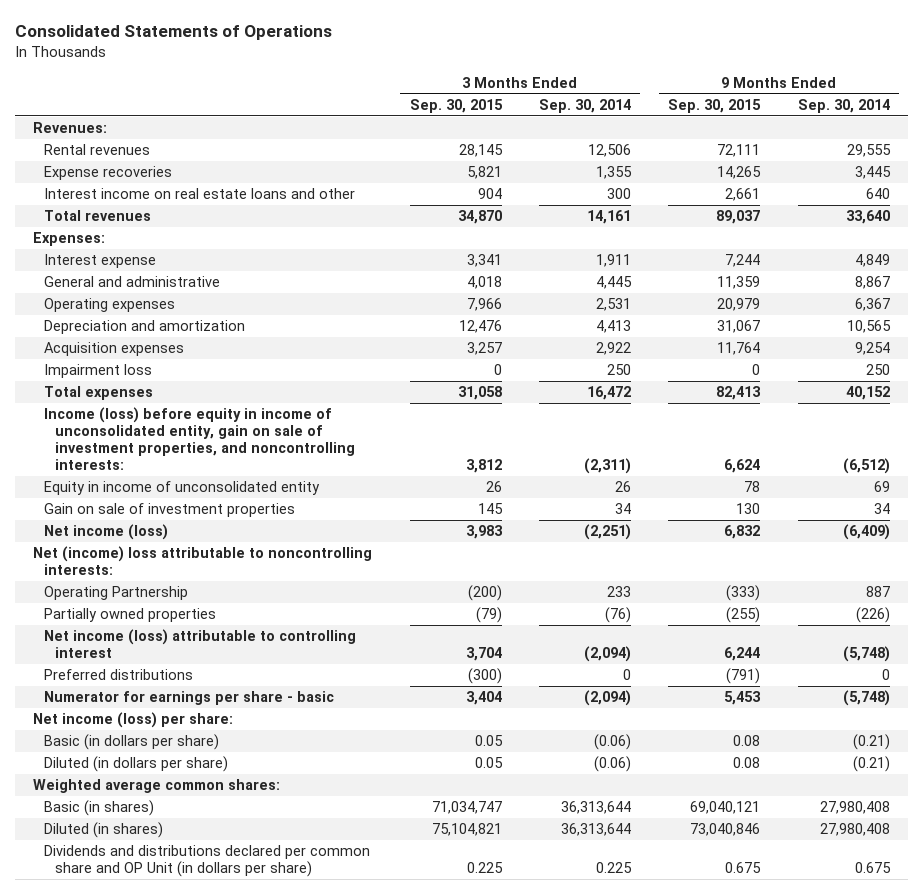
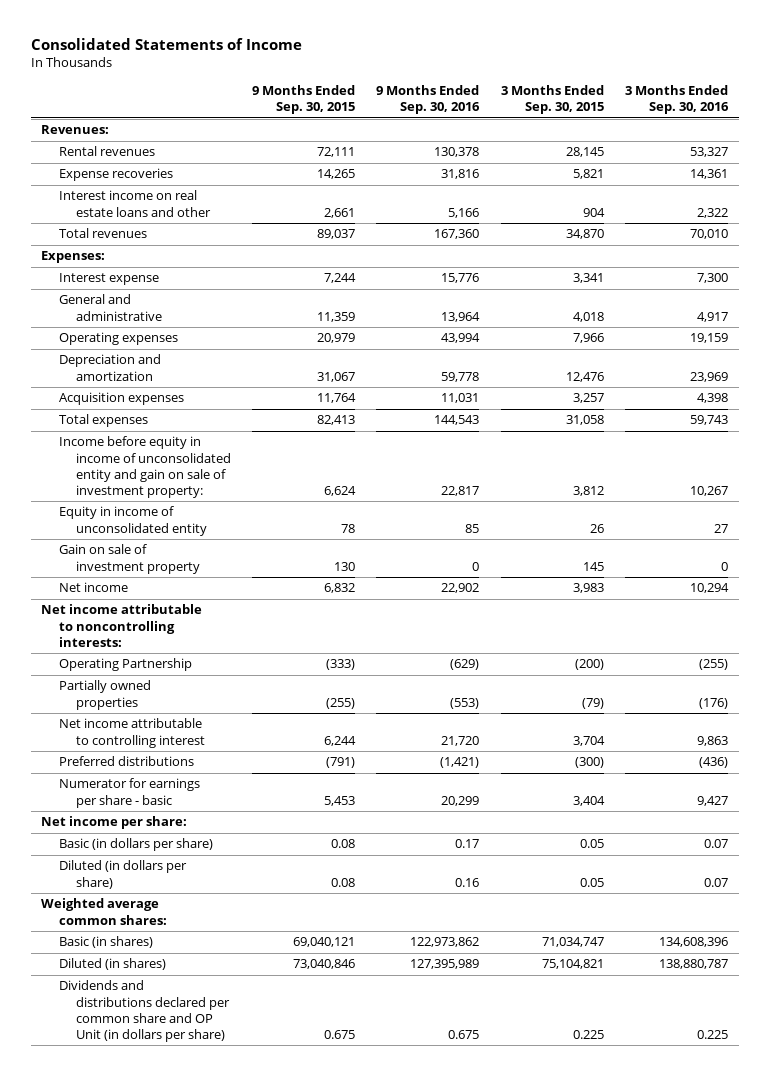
[14,25,332,41] Consolidated Statements of Operations -> [30,38,302,51] Consolidated Statements of Income
[538,98,631,113] Sep. 30, 2014 -> none
[797,98,890,113] Sep. 30, 2014 -> none
none -> [376,84,481,115] 9 Months Ended Sep. 30, 2016
none -> [625,84,730,115] 3 Months Ended Sep. 30, 2016
[43,364,152,379] Impairment loss -> none
[43,407,355,471] Income (loss) before equity in income of unconsolidated entity, gain on sale of investment properties, and noncontrolling interests: -> [58,436,231,498] Income before equity in income of unconsolidated entity and gain on sale of investment property:
[43,503,295,518] Gain on sale of investment properties -> [58,544,200,574] Gain on sale of investment property
[43,524,168,541] Net income (loss) -> [58,582,128,593] Net income
[33,546,373,576] Net (income) loss attributable to noncontrolling interests: -> [41,604,203,647] Net income attributable to noncontrolling interests:
[43,629,356,659] Net income (loss) attributable to controlling interest -> [58,718,205,748] Net income attributable to controlling interest
[33,712,234,729] Net income (loss) per share: -> [41,816,188,830] Net income per share:

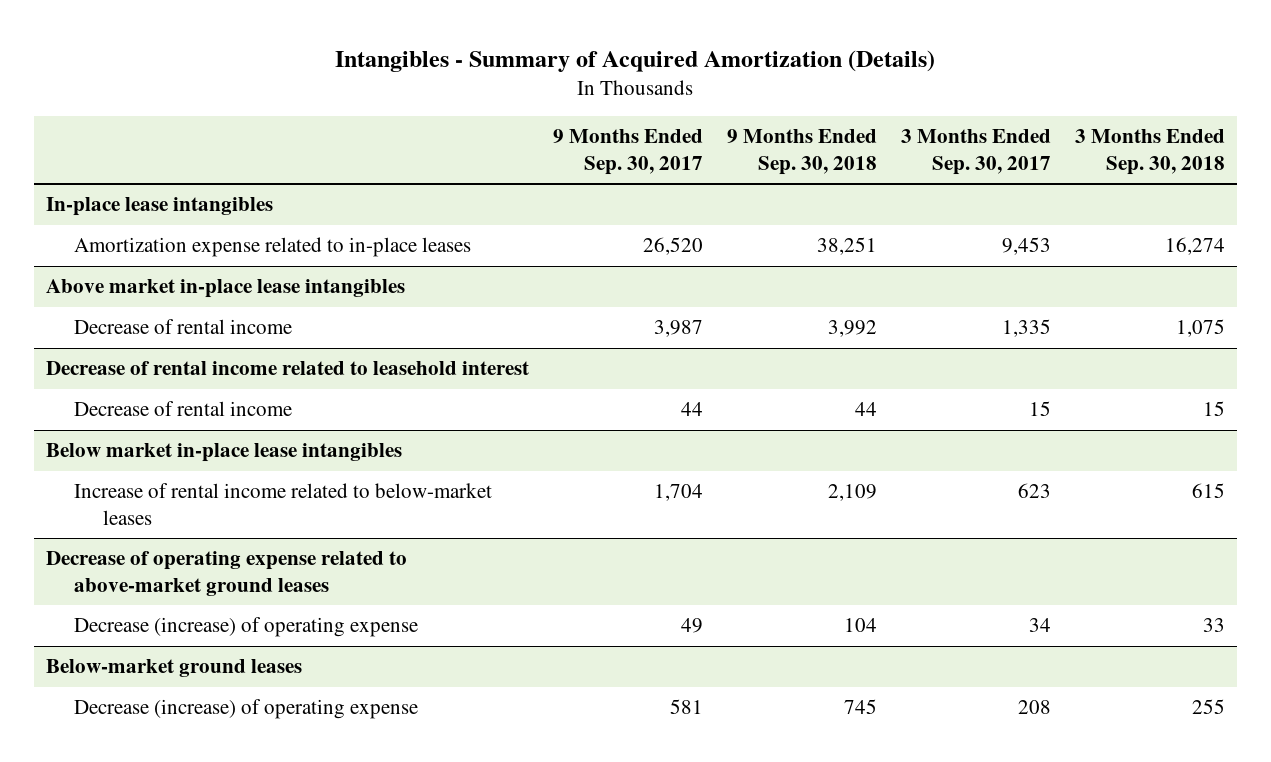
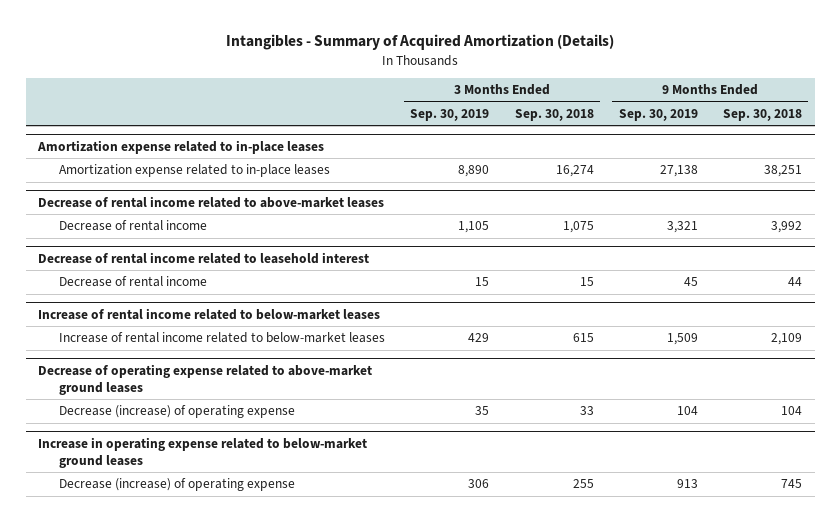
[552,129,703,175] 9 Months Ended Sep. 30, 2017 -> none
[900,129,1051,175] 3 Months Ended Sep. 30, 2017 -> none
none -> [410,108,490,121] Sep. 30, 2019
none -> [618,108,698,121] Sep. 30, 2019
[45,197,273,217] In-place lease intangibles -> [37,139,325,154] Amortization expense related to in-place leases
[45,279,405,299] Above market in-place lease intangibles -> [38,195,385,208] Decrease of rental income related to above-market leases
[45,443,402,463] Below market in-place lease intangibles -> [38,307,381,320] Increase of rental income related to below-market leases
[45,659,302,678] Below-market ground leases -> [38,436,368,468] Increase in operating expense related to below-market ground leases

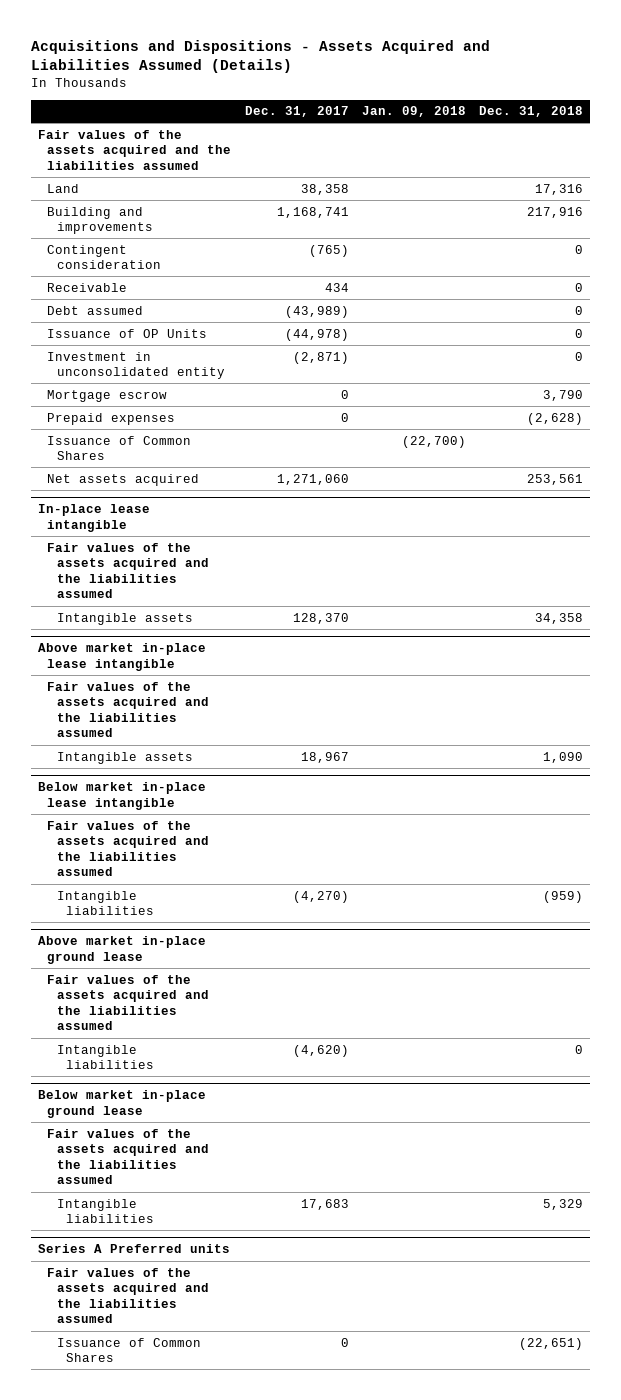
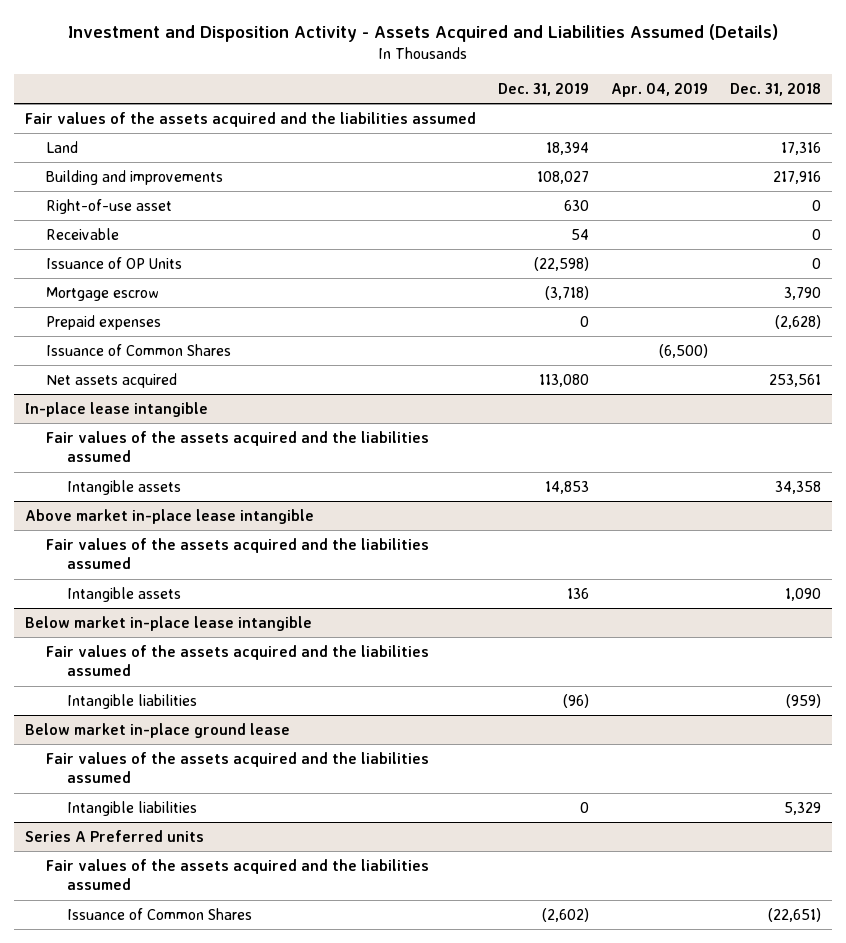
[31,39,491,74] Acquisitions and Dispositions - Assets Acquired and Liabilities Assumed (Details) -> [67,23,778,42] Investment and Disposition Activity - Assets Acquired and Liabilities Assumed (Details)
[244,106,349,118] Dec. 31, 2017 -> none
[361,106,466,118] Jan. 09, 2018 -> none
none -> [497,83,589,97] Dec. 31, 2019
none -> [610,83,708,98] Apr. 04, 2019
[47,244,161,270] Contingent consideration -> none
none -> [46,198,173,214] Right-of-use asset
[47,305,144,315] Debt assumed -> none
[47,351,225,380] Investment in unconsolidated entity -> none
[37,936,206,964] Above market in-place ground lease -> none
[47,974,209,1031] Fair values of the assets acquired and the liabilities assumed -> none
[56,1044,154,1070] Intangible liabilities -> none

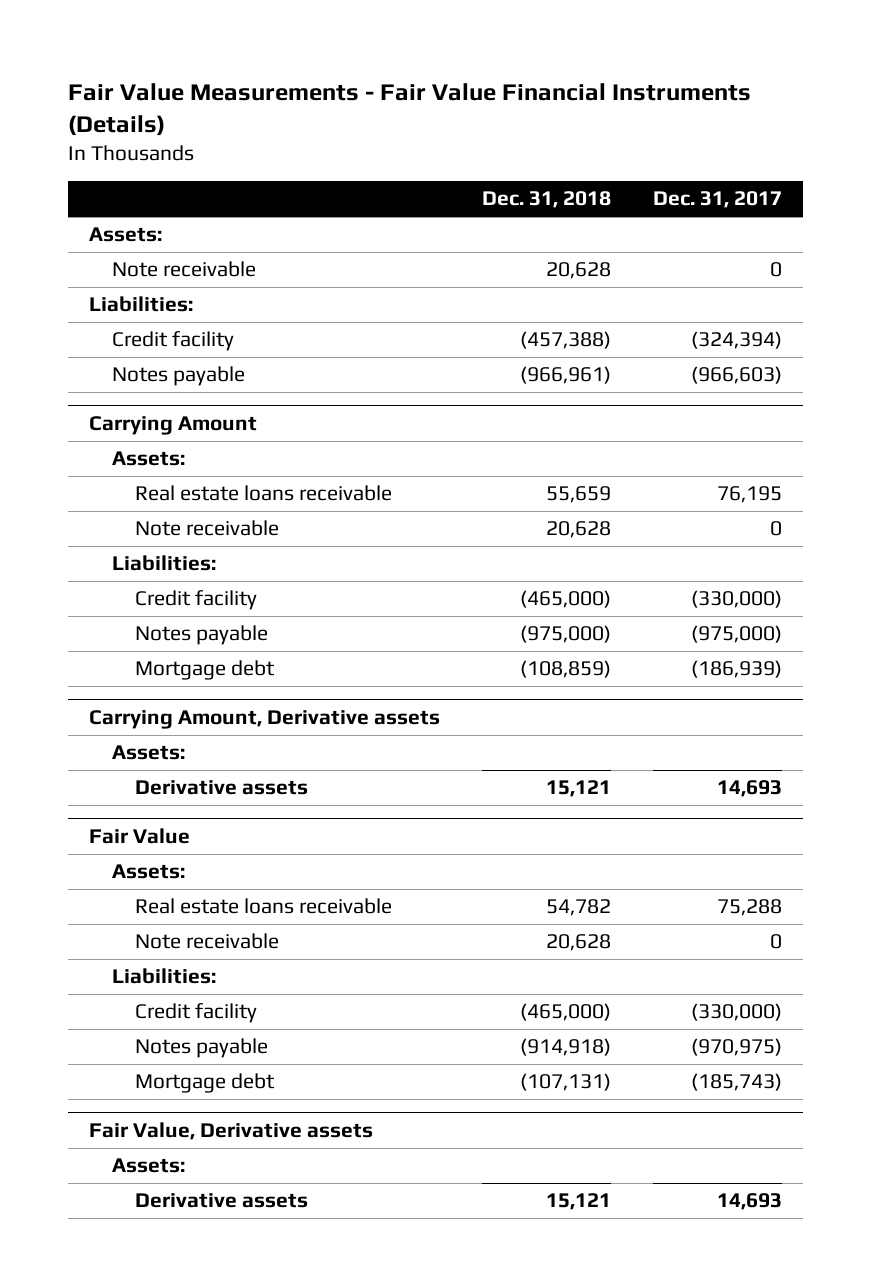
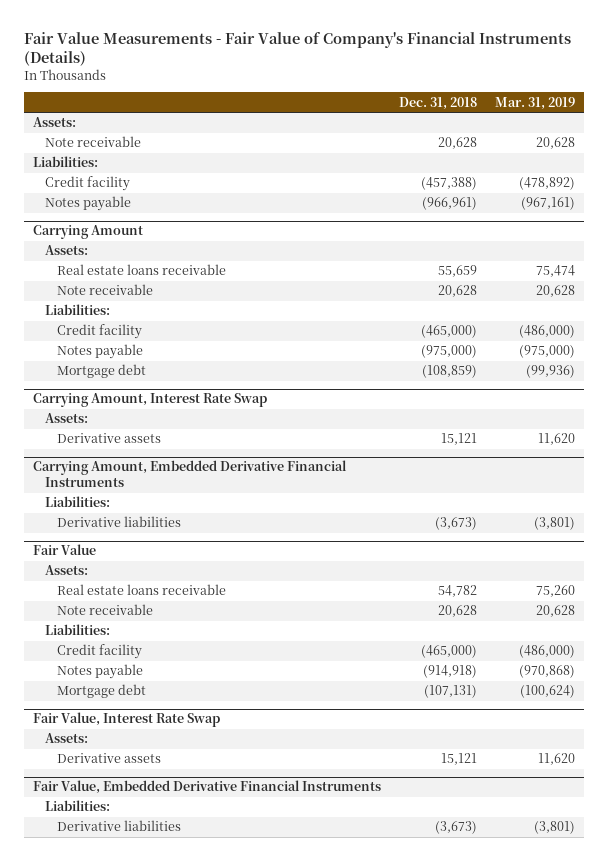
[67,82,751,137] Fair Value Measurements - Fair Value Financial Instruments (Details) -> [24,31,572,66] Fair Value Measurements - Fair Value of Company's Financial Instruments (Details)
[653,191,783,209] Dec. 31, 2017 -> none
none -> [495,96,576,110] Mar. 31, 2019
[88,709,440,729] Carrying Amount, Derivative assets -> none
none -> [33,393,268,408] Carrying Amount, Interest Rate Swap
none -> [33,460,348,488] Carrying Amount, Embedded Derivative Financial Instruments
none -> [45,496,111,508] Liabilities:
none -> [57,516,182,528] Derivative liabilities
[88,1121,373,1140] Fair Value, Derivative assets -> none
none -> [33,712,221,728] Fair Value, Interest Rate Swap
none -> [33,780,382,795] Fair Value, Embedded Derivative Financial Instruments
none -> [45,800,111,812] Liabilities:
none -> [57,820,182,832] Derivative liabilities

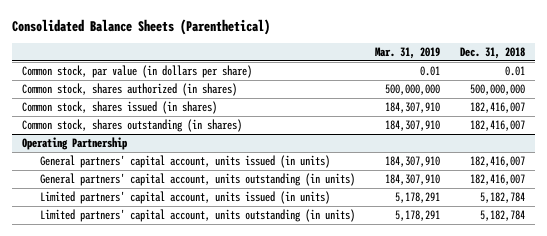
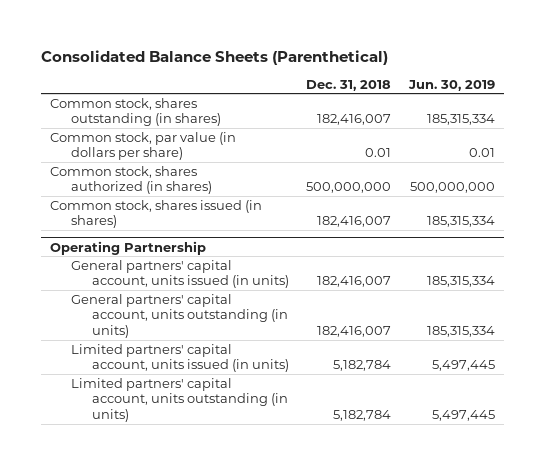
[374,47,440,60] Mar. 31, 2019 -> none
none -> [408,79,496,91] Jun. 30, 2019
[22,119,243,133] Common stock, shares outstanding (in shares) -> [50,97,221,127] Common stock, shares outstanding (in shares)

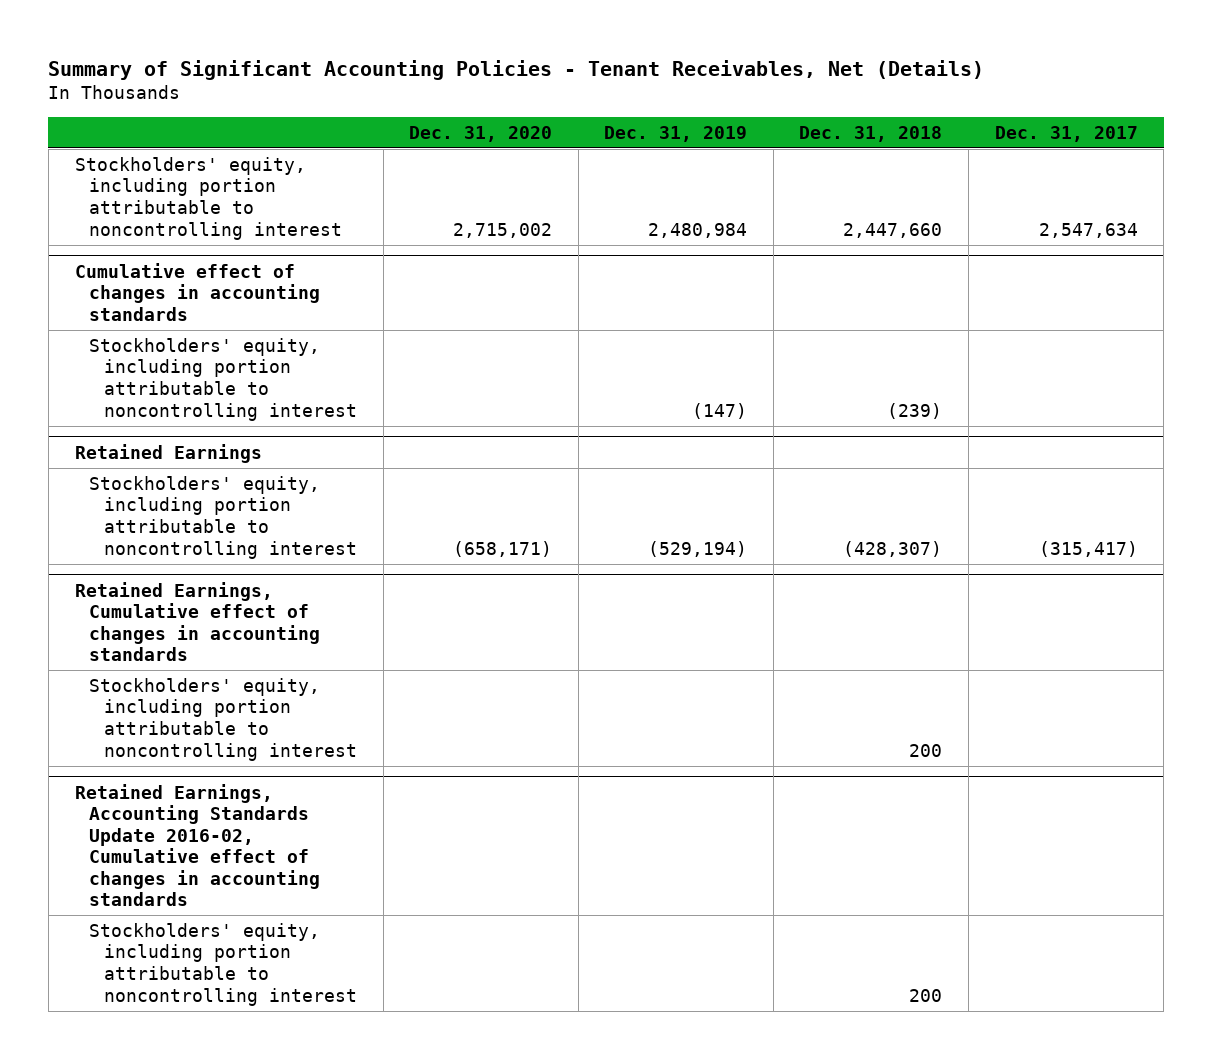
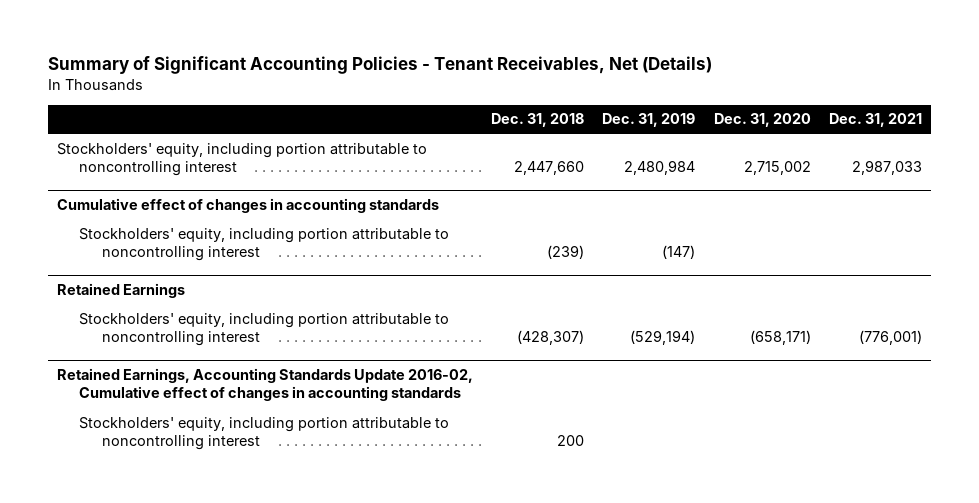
[994,125,1138,142] Dec. 31, 2017 -> none
none -> [829,113,923,128] Dec. 31, 2021
[74,581,321,662] Retained Earnings, Cumulative effect of changes in accounting standards -> none
[89,677,358,761] Stockholders' equity, including portion attributable to noncontrolling interest -> none

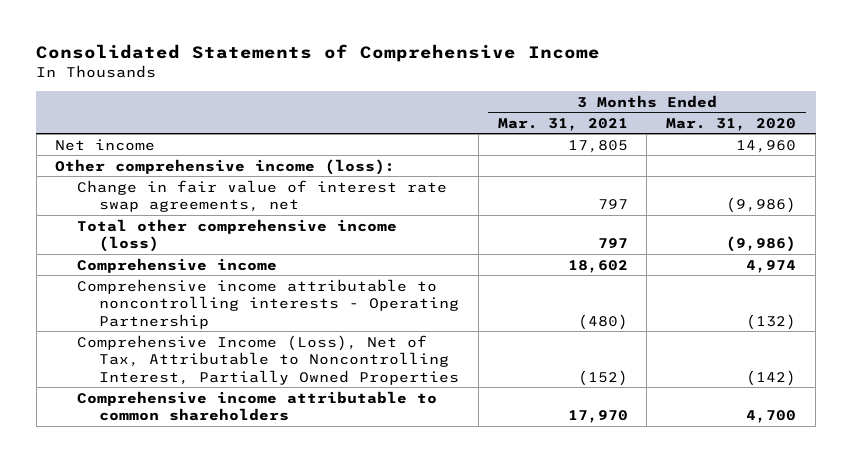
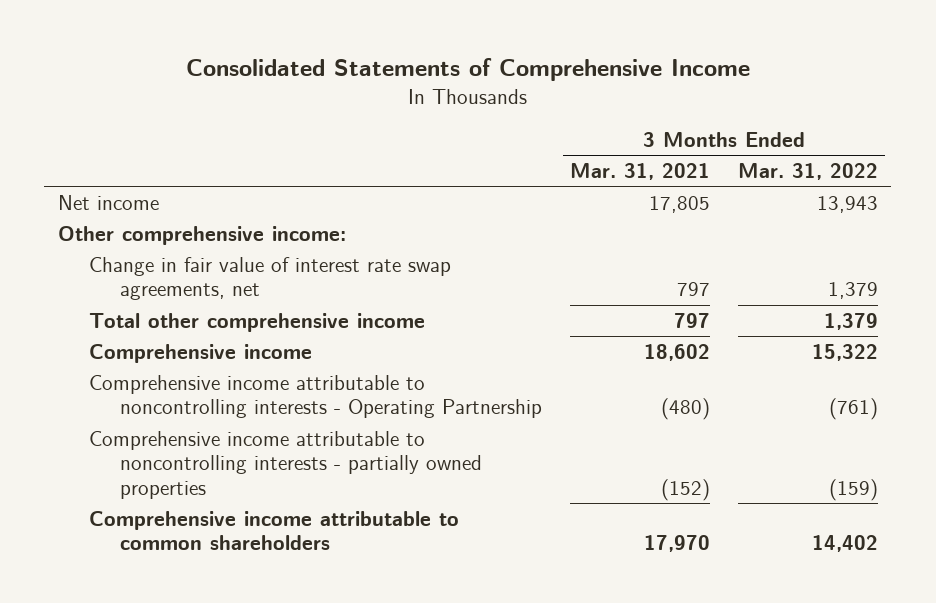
[666,117,797,131] Mar. 31, 2020 -> none
none -> [737,162,878,180] Mar. 31, 2022
[55,158,396,175] Other comprehensive income (loss): -> [58,225,347,245] Other comprehensive income:
[77,218,398,253] Total other comprehensive income (loss) -> [89,312,426,332] Total other comprehensive income
[77,334,459,385] Comprehensive Income (Loss), Net of Tax, Attributable to Noncontrolling Interest, Partially Owned Properties -> [89,430,483,499] Comprehensive income attributable to noncontrolling interests - partially owned properties

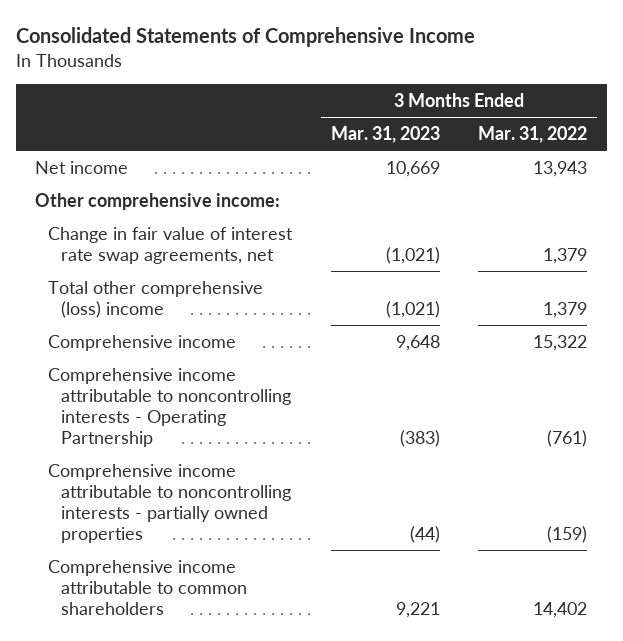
[569,162,710,180] Mar. 31, 2021 -> none
none -> [330,126,440,144] Mar. 31, 2023
[89,312,426,332] Total other comprehensive income -> [48,280,264,318] Total other comprehensive (loss) income

